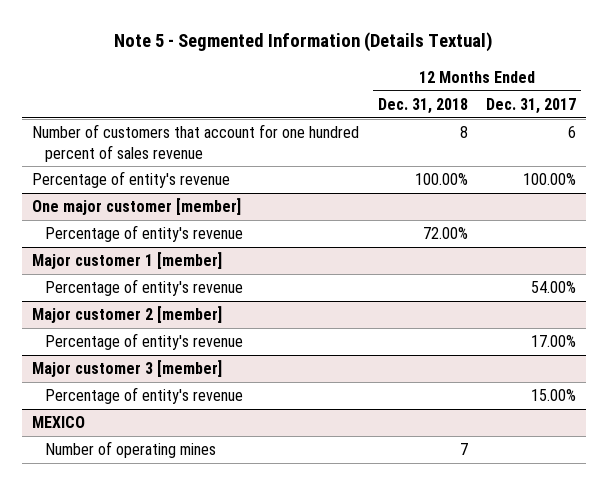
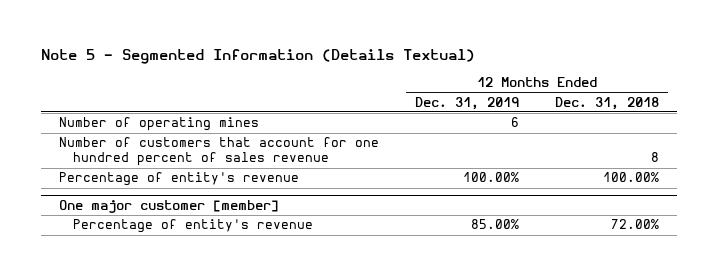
[486,97,577,114] Dec. 31, 2017 -> none
none -> [414,96,519,110] Dec. 31, 2019
none -> [59,117,260,132] Number of operating mines
[31,252,222,270] Major customer 1 [member] -> none
[45,279,244,297] Percentage of entity's revenue -> none
[31,306,222,324] Major customer 2 [member] -> none
[45,333,244,351] Percentage of entity's revenue -> none
[31,360,222,378] Major customer 3 [member] -> none
[45,387,244,405] Percentage of entity's revenue -> none
[31,416,85,429] MEXICO -> none
[45,441,217,459] Number of operating mines -> none

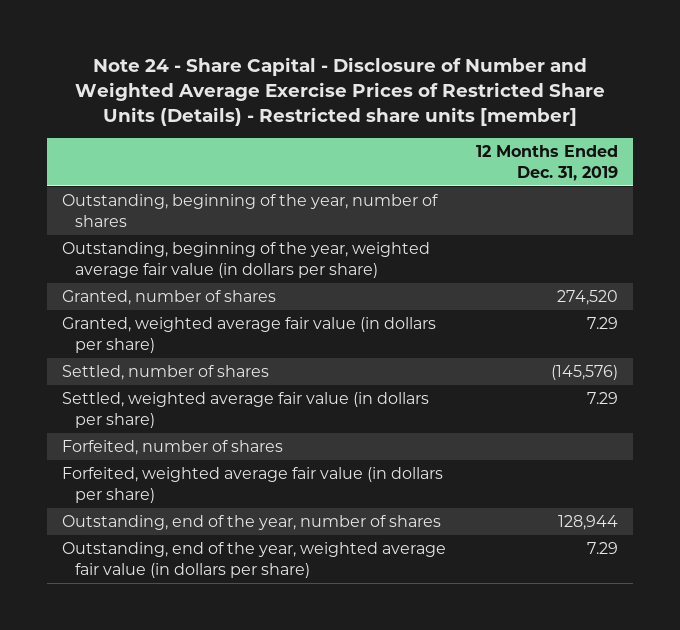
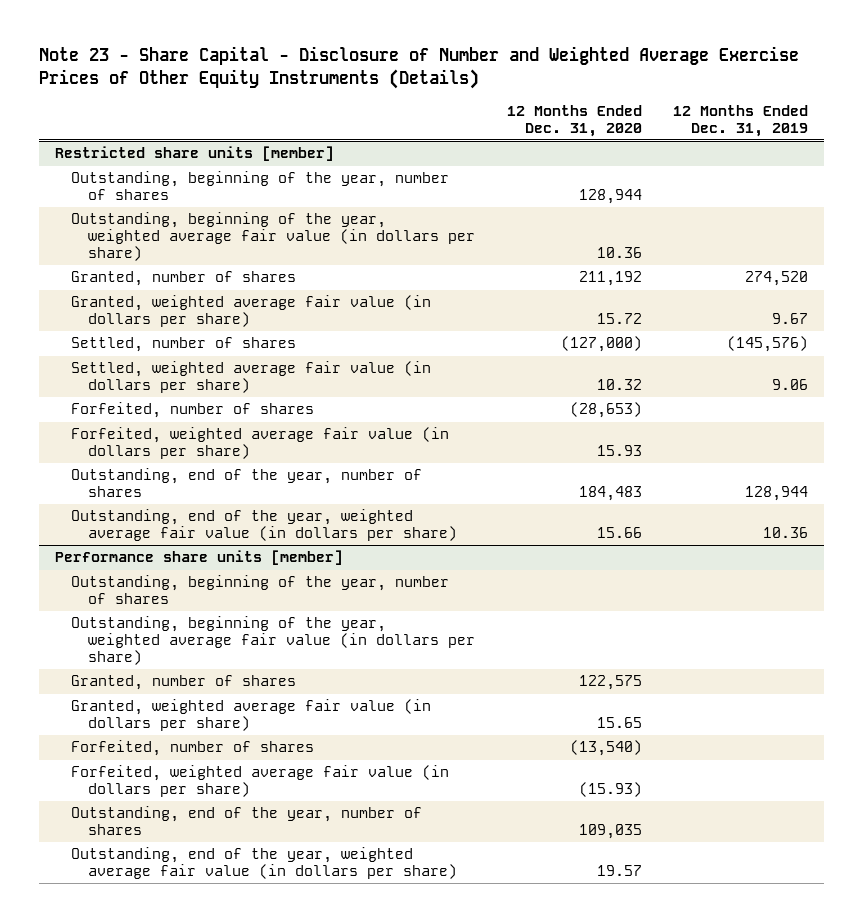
[74,56,605,126] Note 24 - Share Capital - Disclosure of Number and Weighted Average Exercise Prices of Restricted Share Units (Details) - Restricted share units [member] -> [38,46,799,90] Note 23 - Share Capital - Disclosure of Number and Weighted Average Exercise Prices of Other Equity Instruments (Details)
none -> [506,105,642,137] 12 Months Ended Dec. 31, 2020
none -> [54,146,334,162] Restricted share units [member]
[586,317,618,330] 7.29 -> [771,313,808,325] 9.67
[586,392,618,405] 7.29 -> [771,379,808,391] 9.06
[586,542,618,555] 7.29 -> [762,527,808,539] 10.36
none -> [54,550,343,566] Performance share units [member]
none -> [71,575,450,605] Outstanding, beginning of the year, number of shares
none -> [71,616,476,665] Outstanding, beginning of the year, weighted average fair value (in dollars per share)
none -> [71,675,297,691] Granted, number of shares
none -> [71,699,432,732] Granted, weighted average fair value (in dollars per share)
none -> [71,740,315,757] Forfeited, number of shares
none -> [71,765,450,798] Forfeited, weighted average fair value (in dollars per share)
none -> [71,806,423,836] Outstanding, end of the year, number of shares
none -> [71,847,458,880] Outstanding, end of the year, weighted average fair value (in dollars per share)

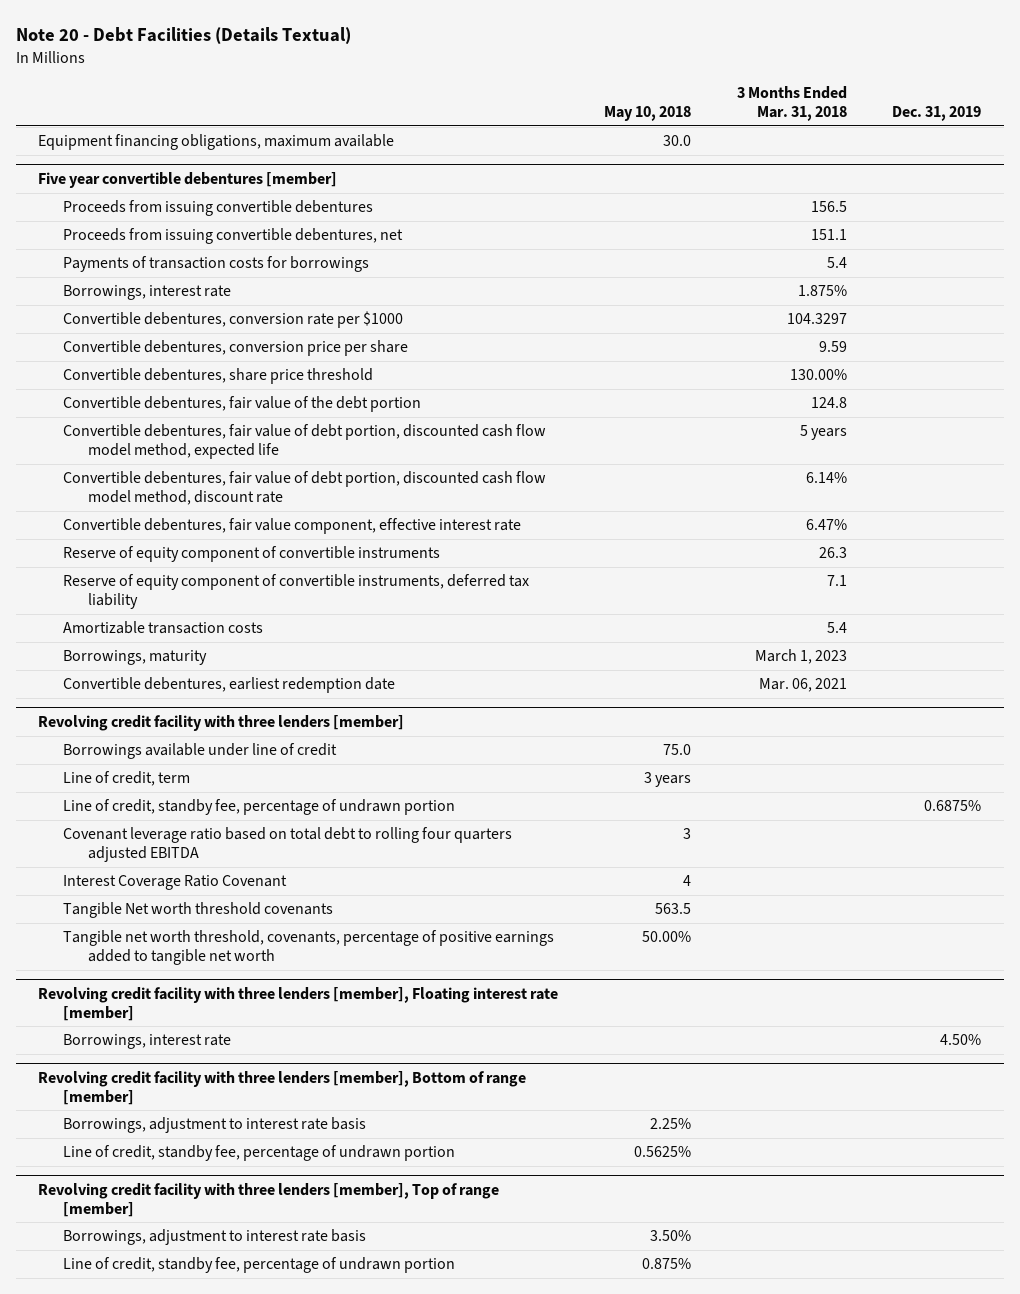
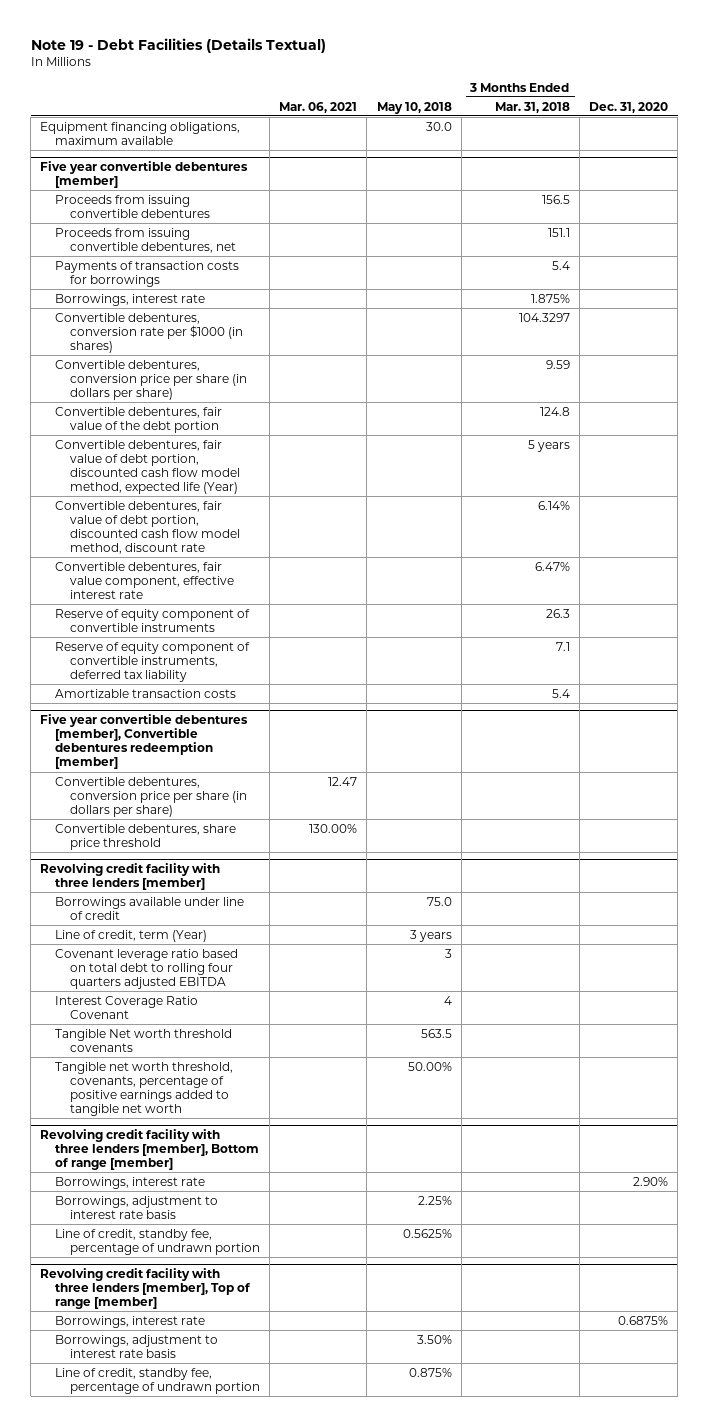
[15,26,351,44] Note 20 - Debt Facilities (Details Textual) -> [30,37,326,53] Note 19 - Debt Facilities (Details Textual)
[892,106,982,122] Dec. 31, 2019 -> none
none -> [279,101,358,113] Mar. 06, 2021
none -> [589,101,669,113] Dec. 31, 2020
[62,368,373,385] Convertible debentures, share price threshold -> none
[62,311,403,329] Convertible debentures, conversion rate per $1000 -> [55,312,244,354] Convertible debentures, conversion rate per $1000 (in shares)
[62,340,408,357] Convertible debentures, conversion price per share -> [55,359,248,401] Convertible debentures, conversion price per share (in dollars per share)
[62,424,546,460] Convertible debentures, fair value of debt portion, discounted cash flow model method, expected life -> [55,439,241,495] Convertible debentures, fair value of debt portion, discounted cash flow model method, expected life (Year)
[62,650,207,666] Borrowings, maturity -> none
[62,677,395,694] Convertible debentures, earliest redemption date -> none
none -> [40,713,249,770] Five year convertible debentures [member], Convertible debentures redeemption [member]
none -> [55,776,248,818] Convertible debentures, conversion price per share (in dollars per share)
none -> [55,823,237,850] Convertible debentures, share price threshold
[62,799,455,816] Line of credit, standby fee, percentage of undrawn portion -> none
[62,771,190,787] Line of credit, term -> [55,929,208,942] Line of credit, term (Year)
[38,986,559,1021] Revolving credit facility with three lenders [member], Floating interest rate [member] -> none
[62,1034,231,1050] Borrowings, interest rate -> none
none -> [55,1176,206,1189] Borrowings, interest rate
none -> [55,1315,206,1328] Borrowings, interest rate

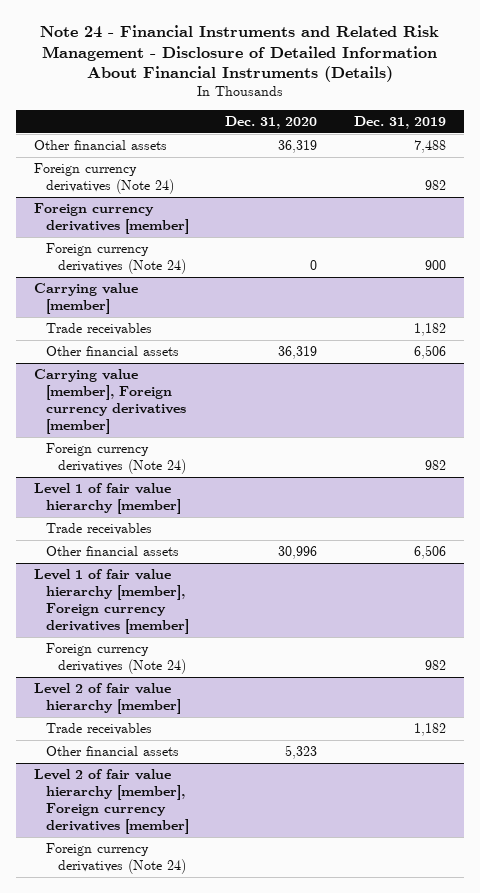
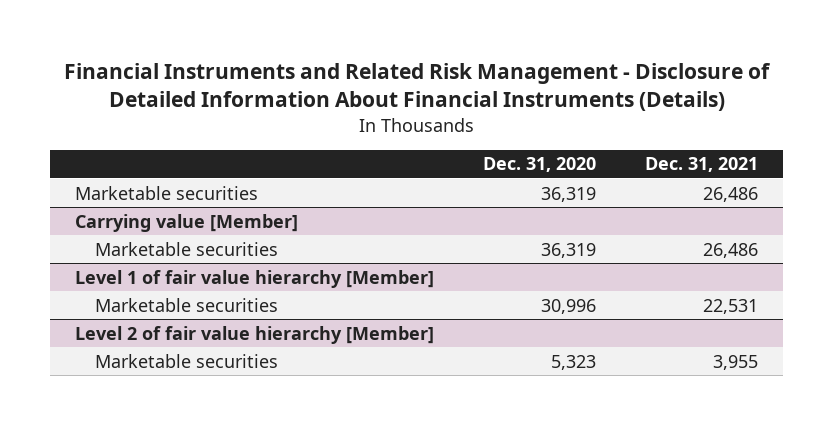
[39,24,439,83] Note 24 - Financial Instruments and Related Risk Management - Disclosure of Detailed Information About Financial Instruments (Details) -> [63,62,771,111] Financial Instruments and Related Risk Management - Disclosure of Detailed Information About Financial Instruments (Details)
[353,115,446,129] Dec. 31, 2019 -> none
none -> [645,157,759,173] Dec. 31, 2021
[34,163,174,195] Foreign currency derivatives (Note 24) -> none
[34,203,189,235] Foreign currency derivatives [member] -> none
[45,243,186,275] Foreign currency derivatives (Note 24) -> none
[45,323,152,336] Trade receivables -> none
[34,369,186,435] Carrying value [member], Foreign currency derivatives [member] -> none
[45,443,186,475] Foreign currency derivatives (Note 24) -> none
[45,523,152,536] Trade receivables -> none
[34,569,189,635] Level 1 of fair value hierarchy [member], Foreign currency derivatives [member] -> none
[45,643,186,675] Foreign currency derivatives (Note 24) -> none
[45,723,152,736] Trade receivables -> none
[34,769,189,835] Level 2 of fair value hierarchy [member], Foreign currency derivatives [member] -> none
[45,843,186,875] Foreign currency derivatives (Note 24) -> none
[34,140,168,151] Other financial assets -> [75,185,259,200] Marketable securities
[34,283,139,315] Carrying value [member] -> [75,213,299,232] Carrying value [Member]
[45,346,179,357] Other financial assets -> [95,241,279,256] Marketable securities
[34,483,181,515] Level 1 of fair value hierarchy [member] -> [75,269,435,288] Level 1 of fair value hierarchy [Member]
[45,546,179,557] Other financial assets -> [95,297,279,312] Marketable securities
[34,683,181,715] Level 2 of fair value hierarchy [member] -> [75,325,435,344] Level 2 of fair value hierarchy [Member]
[45,746,179,757] Other financial assets -> [95,353,279,368] Marketable securities

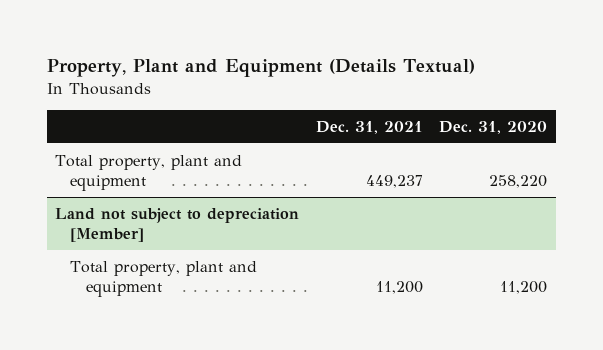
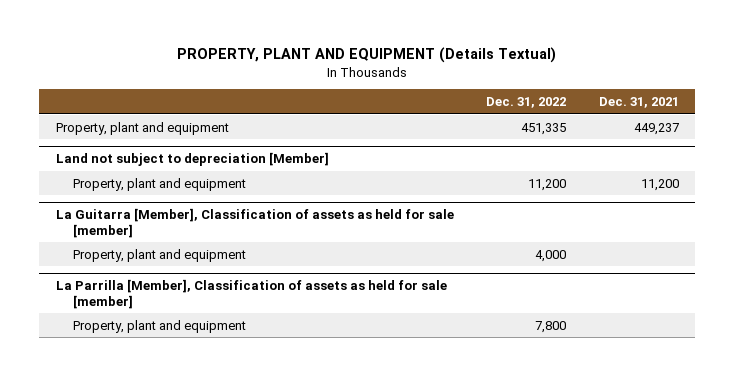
[47,59,476,78] Property, Plant and Equipment (Details Textual) -> [177,47,557,64] PROPERTY, PLANT AND EQUIPMENT (Details Textual)
[439,120,548,134] Dec. 31, 2020 -> none
none -> [486,97,567,109] Dec. 31, 2022
[55,155,243,192] Total property, plant and equipment -> [55,121,229,135] Property, plant and equipment
[70,261,258,298] Total property, plant and equipment -> [72,177,246,191] Property, plant and equipment
none -> [55,208,454,238] La Guitarra [Member], Classification of assets as held for sale [member]
none -> [72,248,246,262] Property, plant and equipment
none -> [55,279,447,309] La Parrilla [Member], Classification of assets as held for sale [member]
none -> [72,319,246,333] Property, plant and equipment

